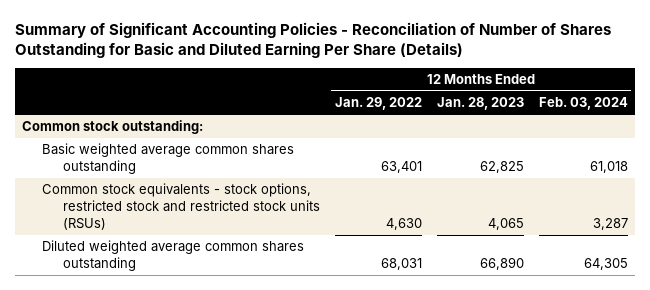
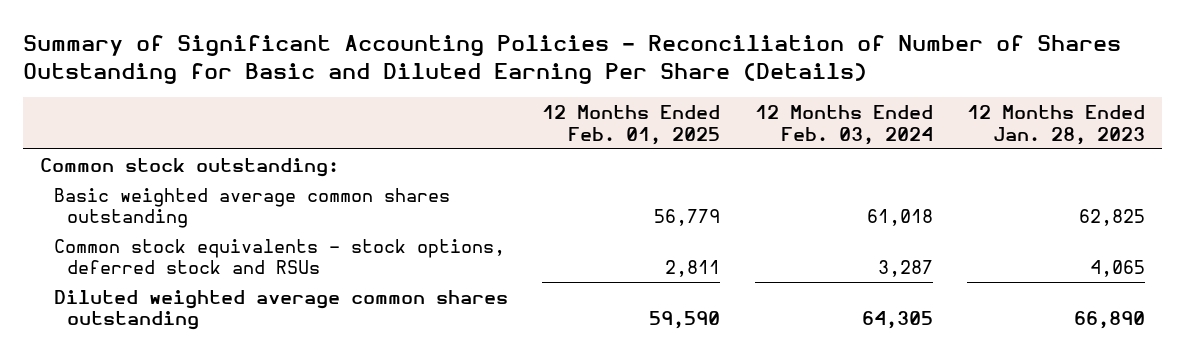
[334,97,422,111] Jan. 29, 2022 -> none
none -> [542,105,721,145] 12 Months Ended Feb. 01, 2025
[42,183,320,230] Common stock equivalents - stock options, restricted stock and restricted stock units (RSUs) -> [53,238,505,275] Common stock equivalents - stock options, deferred stock and RSUs

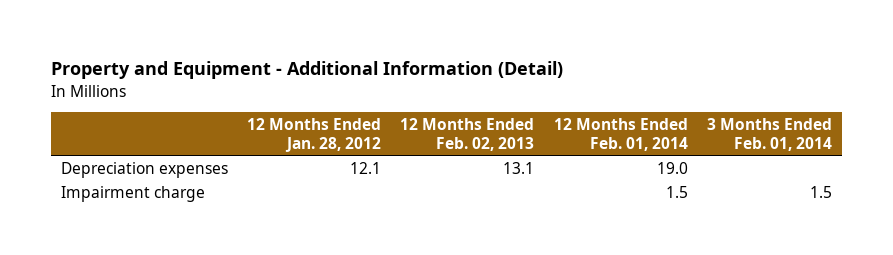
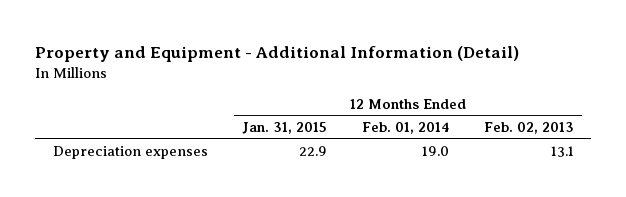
[246,117,381,153] 12 Months Ended Jan. 28, 2012 -> none
[706,117,832,152] 3 Months Ended Feb. 01, 2014 -> none
none -> [242,122,328,135] Jan. 31, 2015
[60,185,205,202] Impairment charge -> none

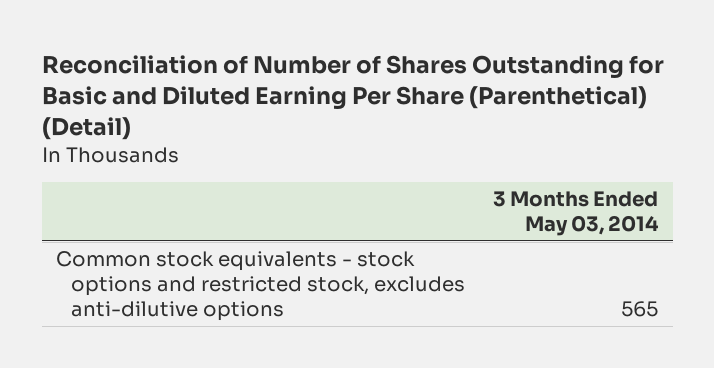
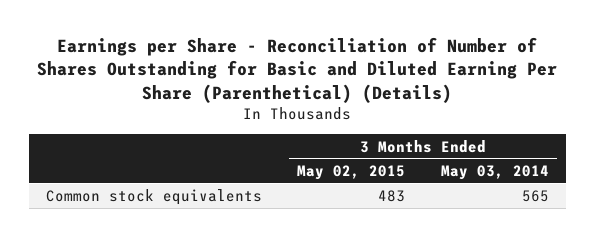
[41,54,664,141] Reconciliation of Number of Shares Outstanding for Basic and Diluted Earning Per Share (Parenthetical) (Detail) -> [37,37,558,103] Earnings per Share - Reconciliation of Number of Shares Outstanding for Basic and Diluted Earning Per Share (Parenthetical) (Details)
none -> [297,164,406,180] May 02, 2015
[56,251,466,321] Common stock equivalents - stock options and restricted stock, excludes anti-dilutive options -> [46,189,263,206] Common stock equivalents

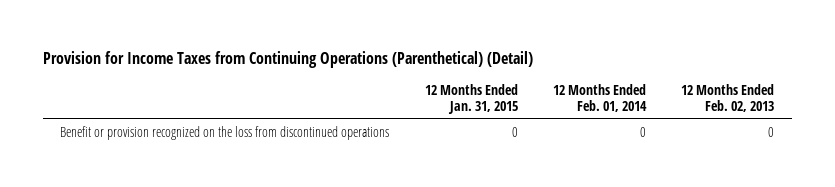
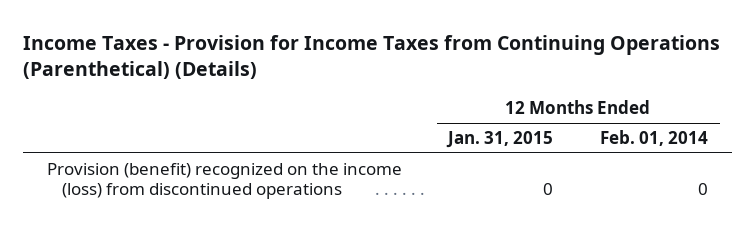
[42,50,533,68] Provision for Income Taxes from Continuing Operations (Parenthetical) (Detail) -> [23,34,721,80] Income Taxes - Provision for Income Taxes from Continuing Operations (Parenthetical) (Details)
[681,83,775,112] 12 Months Ended Feb. 02, 2013 -> none
[60,125,390,140] Benefit or provision recognized on the loss from discontinued operations -> [46,162,402,200] Provision (benefit) recognized on the income (loss) from discontinued operations

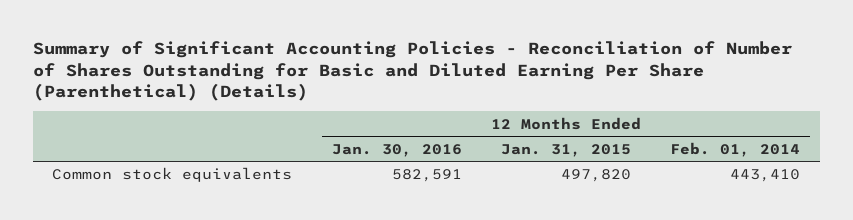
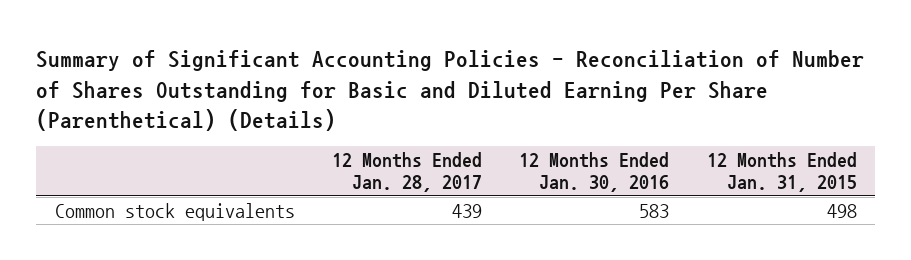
[670,141,801,157] Feb. 01, 2014 -> none
none -> [332,151,483,193] 12 Months Ended Jan. 28, 2017
[391,169,462,183] 582,591 -> [639,203,670,218] 583
[561,169,632,183] 497,820 -> [826,203,857,218] 498

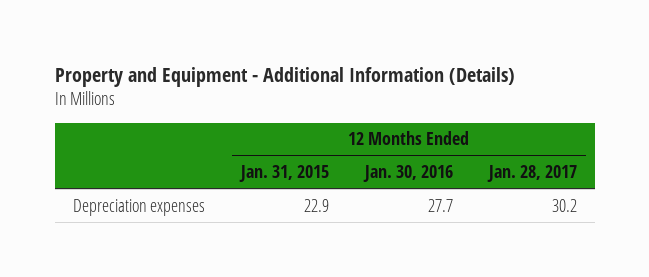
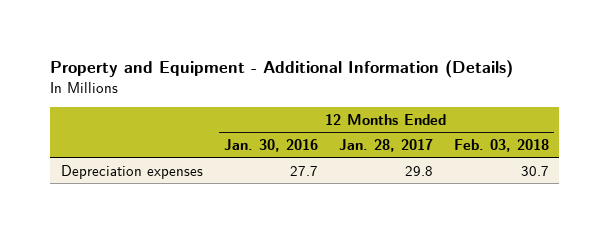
[238,164,329,182] Jan. 31, 2015 -> none
none -> [453,138,549,152] Feb. 03, 2018
[551,198,577,212] 30.2 -> [404,165,433,176] 29.8

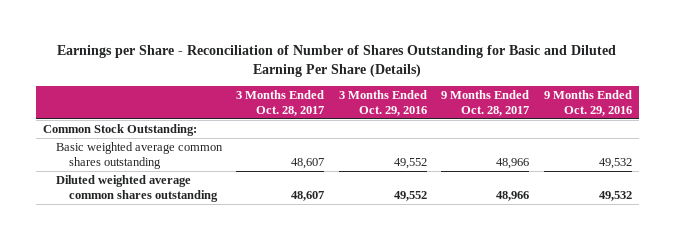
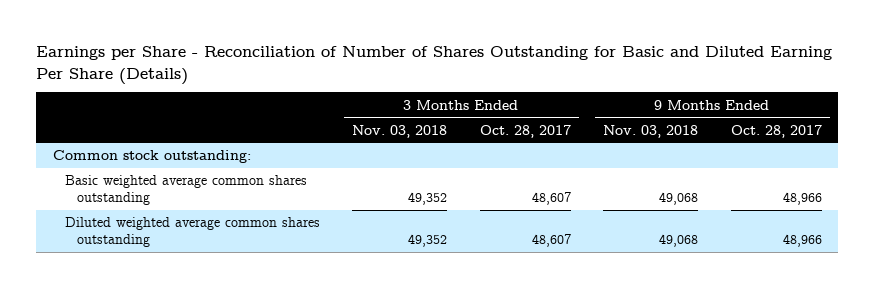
[338,90,427,116] 3 Months Ended Oct. 29, 2016 -> none
[543,90,632,116] 9 Months Ended Oct. 29, 2016 -> none
none -> [352,124,448,138] Nov. 03, 2018
none -> [603,124,699,138] Nov. 03, 2018
[42,124,197,137] Common Stock Outstanding: -> [52,150,251,164] Common stock outstanding:

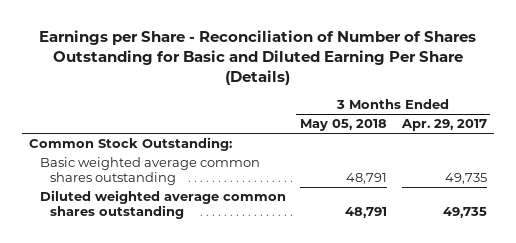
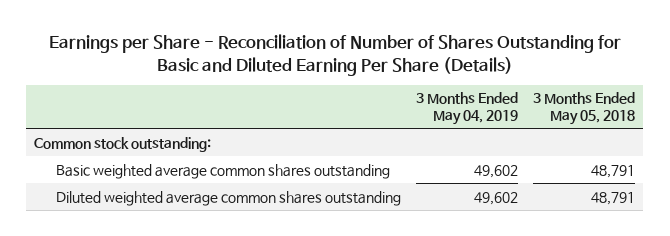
[400,119,487,132] Apr. 29, 2017 -> none
none -> [416,92,519,125] 3 Months Ended May 04, 2019
[29,137,233,152] Common Stock Outstanding: -> [34,136,212,152] Common stock outstanding:

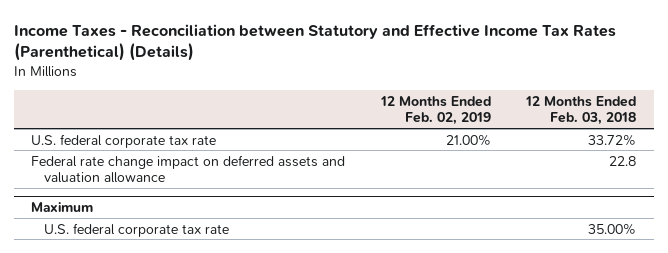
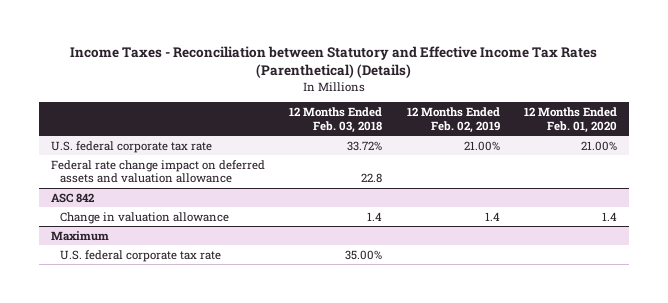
none -> [523,107,617,133] 12 Months Ended Feb. 01, 2020
none -> [50,192,94,203] ASC 842
none -> [60,211,230,224] Change in valuation allowance

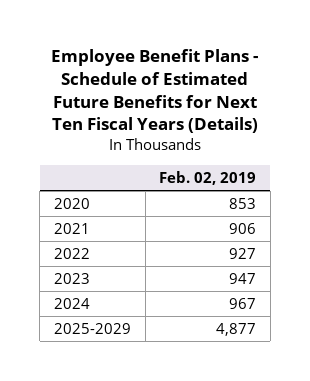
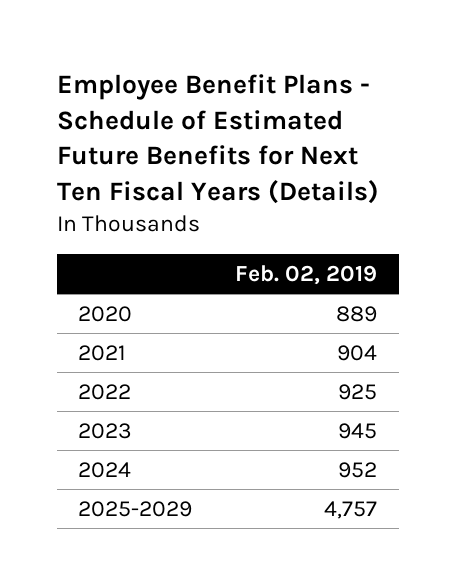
[229,197,257,209] 853 -> [336,305,378,322] 889
[229,222,257,234] 906 -> [337,344,378,361] 904
[229,247,257,259] 927 -> [338,383,378,400] 925
[229,272,257,284] 947 -> [338,422,378,439] 945
[229,297,257,309] 967 -> [338,461,378,478] 952
[216,322,257,336] 4,877 -> [324,500,378,519] 4,757

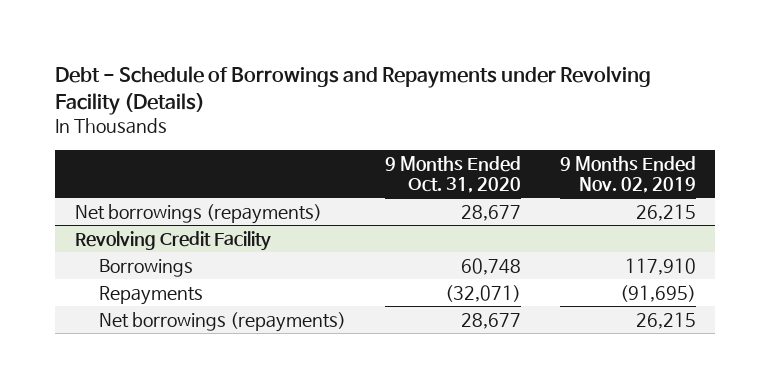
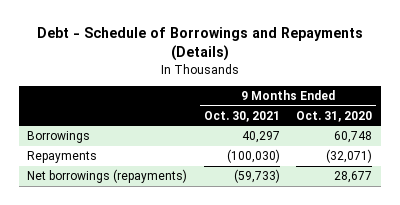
[55,66,652,116] Debt - Schedule of Borrowings and Repayments under Revolving Facility (Details) -> [36,27,363,62] Debt - Schedule of Borrowings and Repayments (Details)
[560,155,697,193] 9 Months Ended Nov. 02, 2019 -> none
none -> [203,110,280,122] Oct. 30, 2021
[74,203,322,224] Net borrowings (repayments) -> none
[74,230,271,251] Revolving Credit Facility -> none

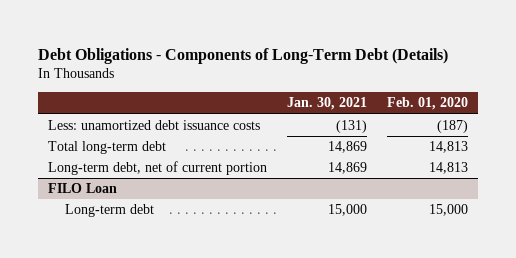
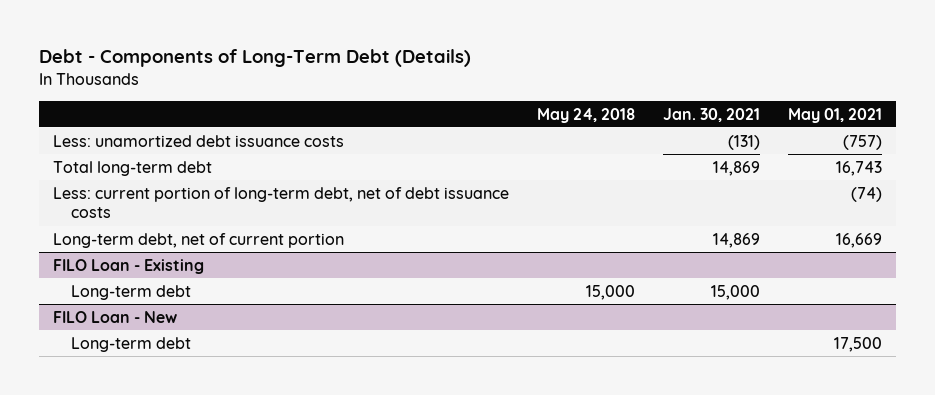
[38,47,449,64] Debt Obligations - Components of Long-Term Debt (Details) -> [38,49,471,68] Debt - Components of Long-Term Debt (Details)
[387,97,469,111] Feb. 01, 2020 -> none
none -> [536,107,635,123] May 24, 2018
none -> [788,107,883,123] May 01, 2021
none -> [52,186,509,219] Less: current portion of long-term debt, net of debt issuance costs
[48,183,118,194] FILO Loan -> [52,258,204,274] FILO Loan - Existing
none -> [52,310,177,323] FILO Loan - New
none -> [70,336,191,352] Long-term debt

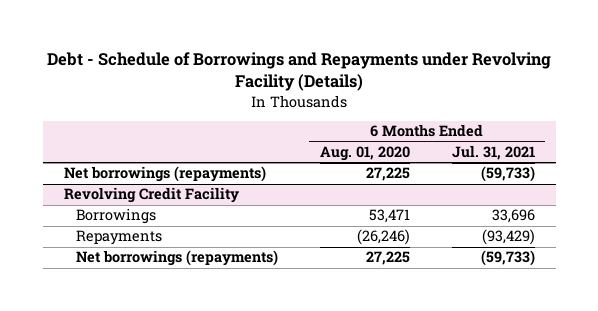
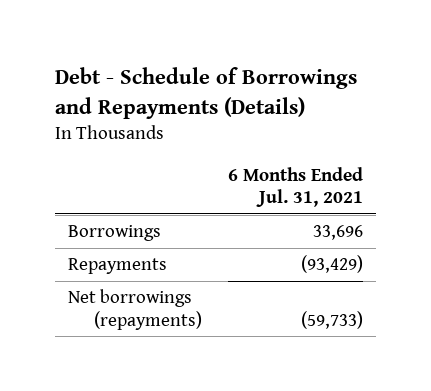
[47,51,552,92] Debt - Schedule of Borrowings and Repayments under Revolving Facility (Details) -> [54,67,357,119] Debt - Schedule of Borrowings and Repayments (Details)
[319,145,410,161] Aug. 01, 2020 -> none
[63,166,266,183] Net borrowings (repayments) -> none
[63,187,239,204] Revolving Credit Facility -> none

